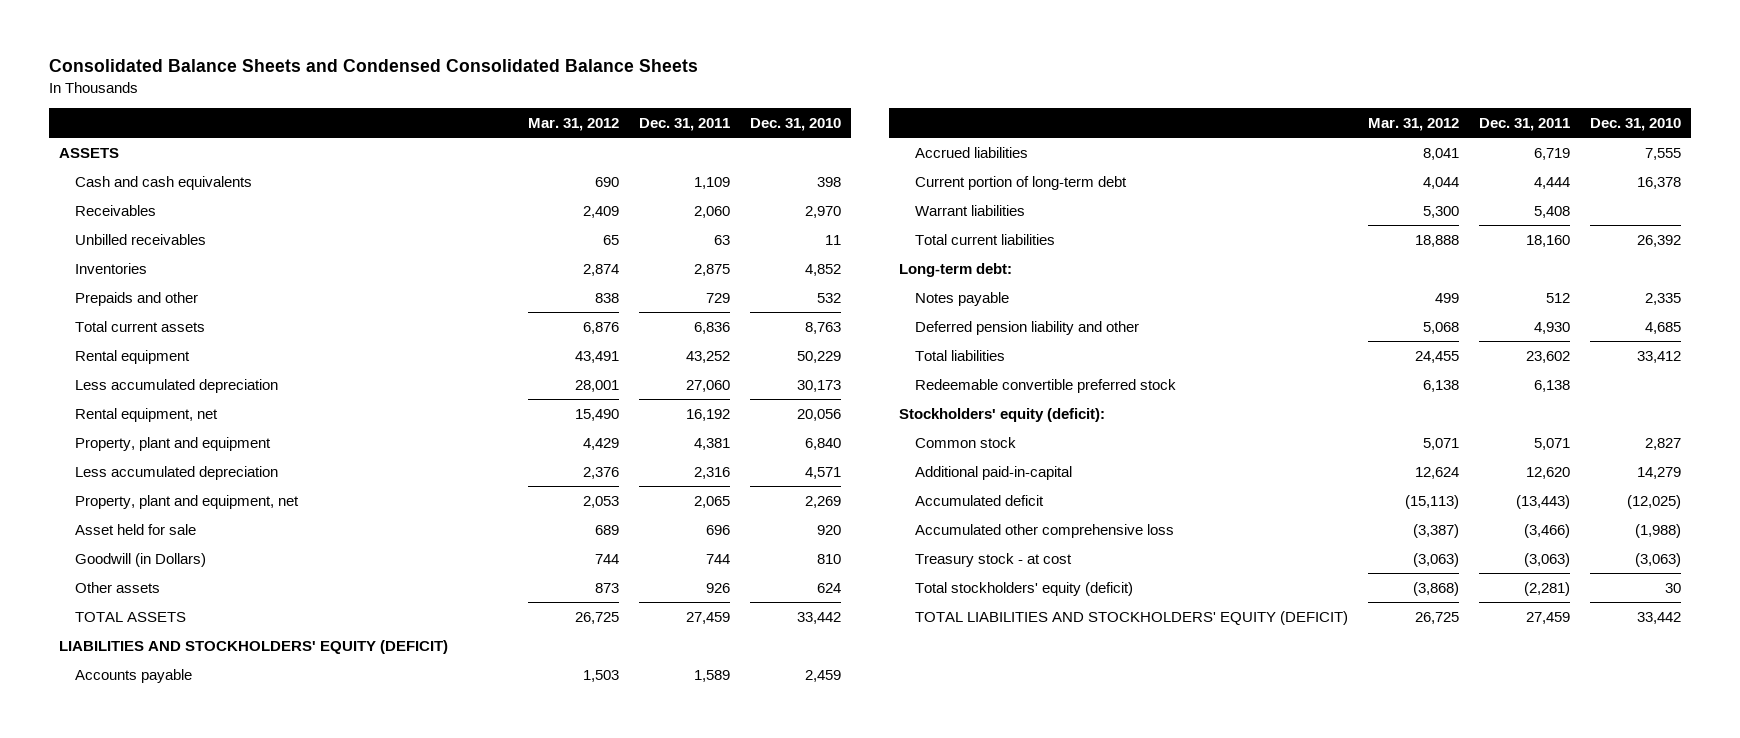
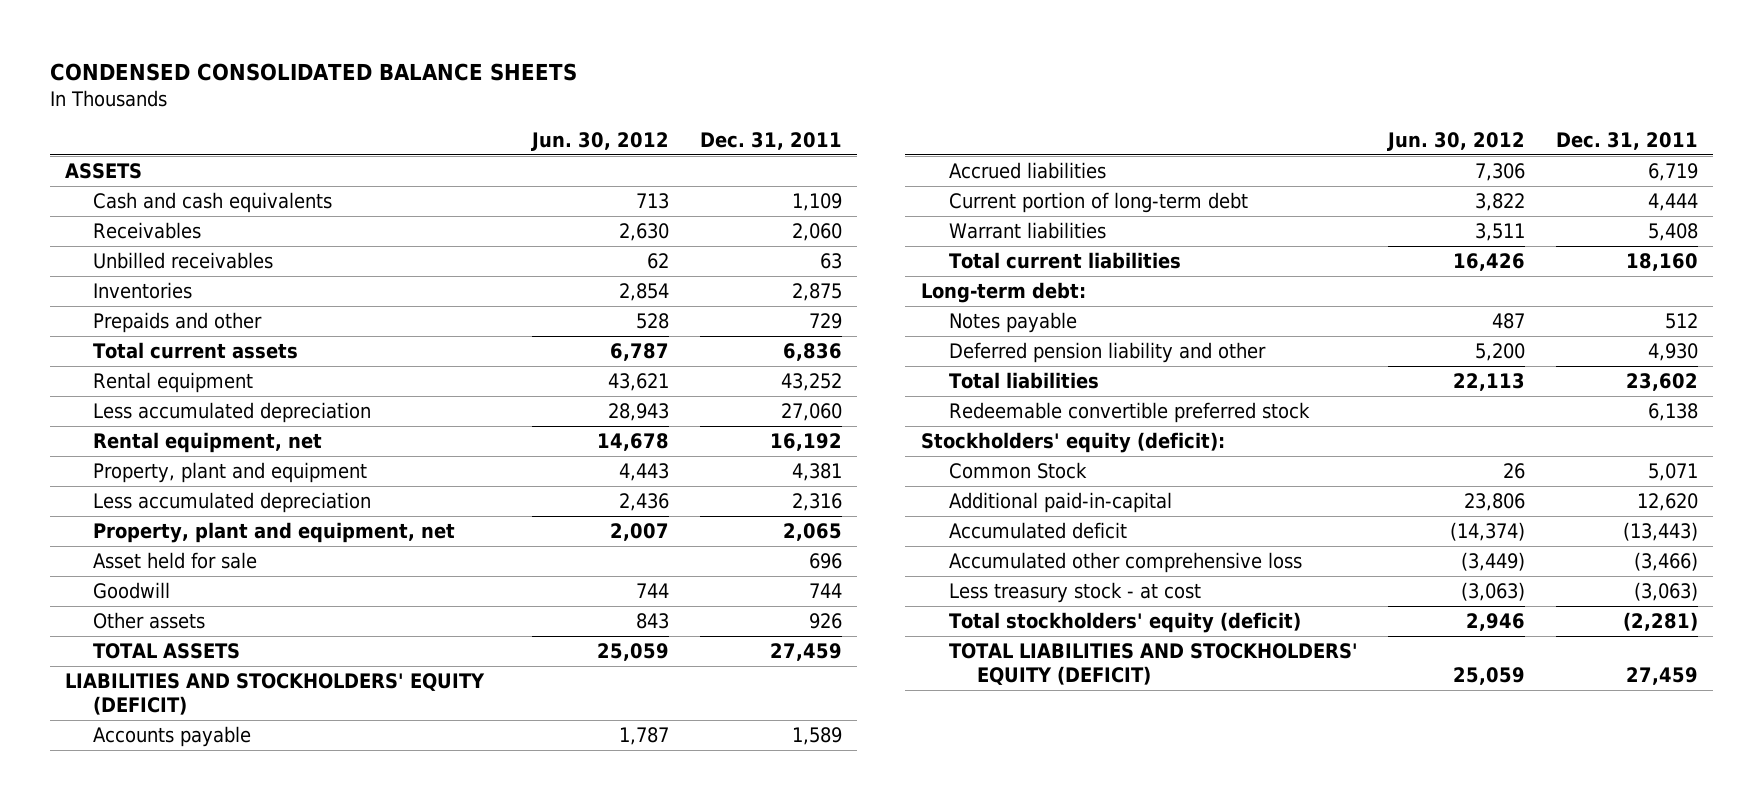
[48,59,698,73] Consolidated Balance Sheets and Condensed Consolidated Balance Sheets -> [49,62,577,81] CONDENSED CONSOLIDATED BALANCE SHEETS
[527,117,619,131] Mar. 31, 2012 -> none
[750,117,842,131] Dec. 31, 2010 -> none
none -> [531,131,670,151] Jun. 30, 2012
[74,552,206,567] Goodwill (in Dollars) -> [92,581,170,599] Goodwill
[914,436,1016,448] Common stock -> [948,461,1087,479] Common Stock
[914,552,1072,567] Treasury stock - at cost -> [948,581,1201,603] Less treasury stock - at cost

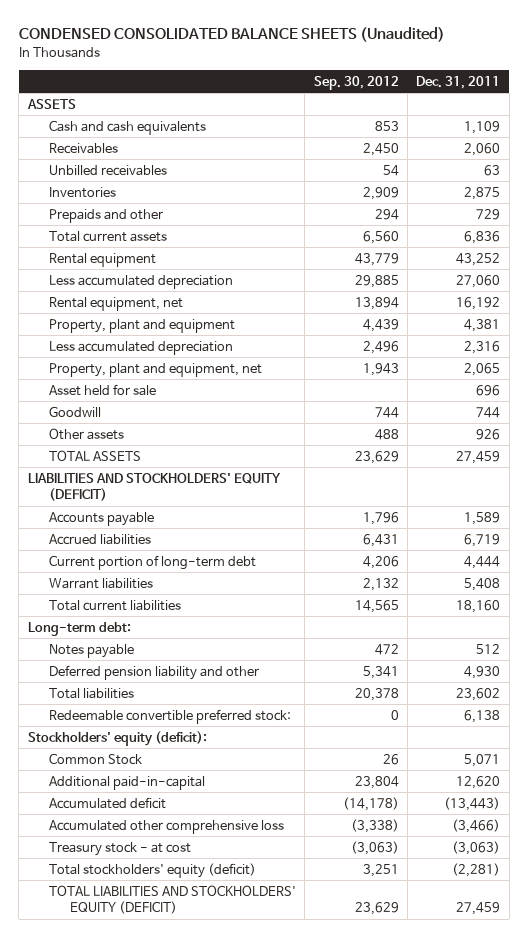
[49,62,577,81] CONDENSED CONSOLIDATED BALANCE SHEETS -> [18,27,445,43] CONDENSED CONSOLIDATED BALANCE SHEETS (Unaudited)
[531,131,670,151] Jun. 30, 2012 -> none
none -> [313,76,399,91] Sep. 30, 2012
[948,401,1310,423] Redeemable convertible preferred stock -> [48,708,291,724] Redeemable convertible preferred stock:
[948,581,1201,603] Less treasury stock - at cost -> [48,841,191,856] Treasury stock - at cost

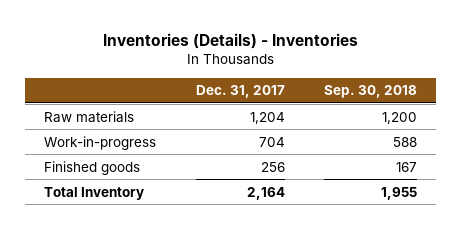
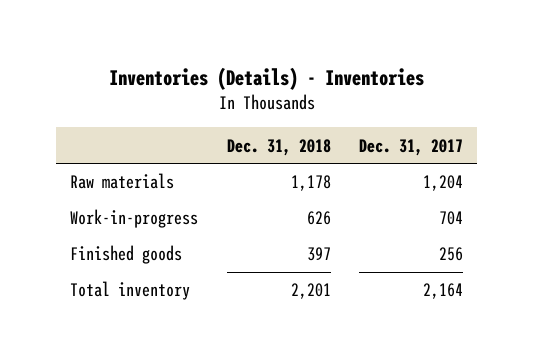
[323,85,417,99] Sep. 30, 2018 -> none
none -> [226,138,331,156] Dec. 31, 2018
[44,186,145,200] Total Inventory -> [70,281,191,301] Total inventory

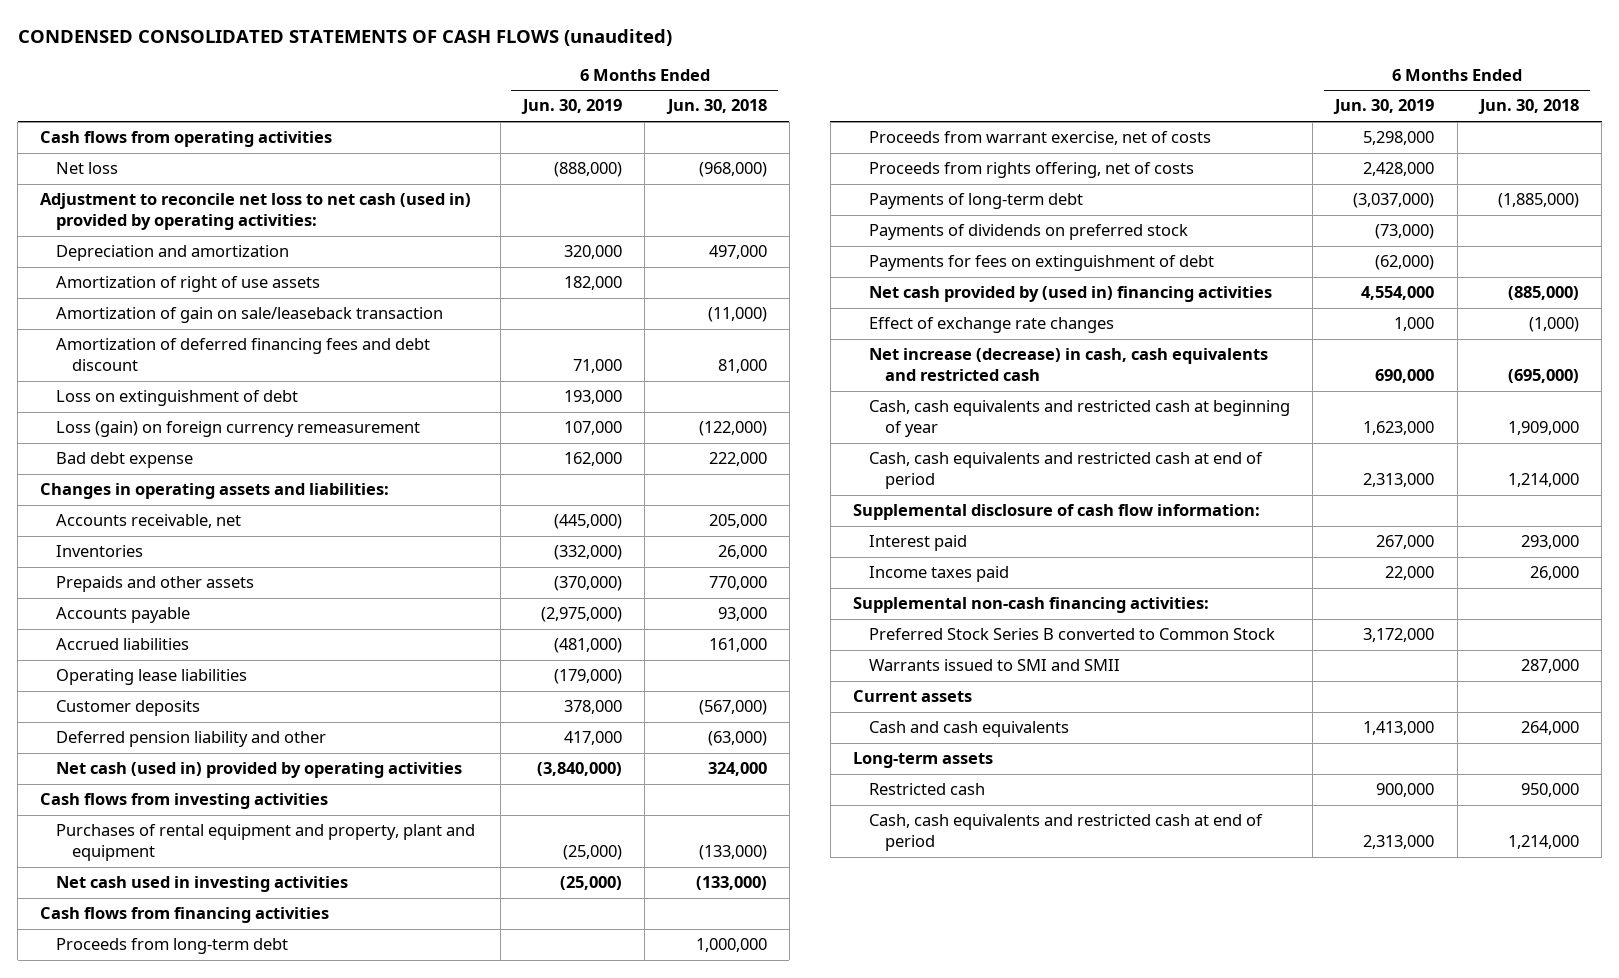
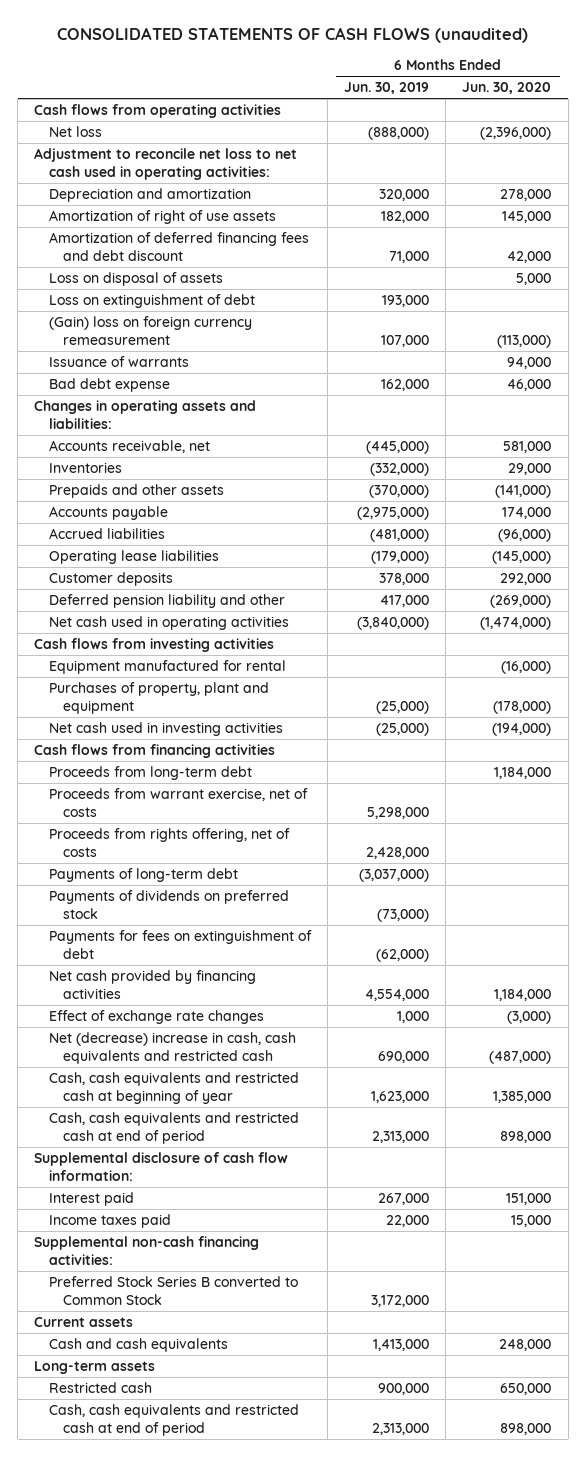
[17,28,672,46] CONDENSED CONSOLIDATED STATEMENTS OF CASH FLOWS (unaudited) -> [56,26,528,43] CONSOLIDATED STATEMENTS OF CASH FLOWS (unaudited)
[665,99,767,115] Jun. 30, 2018 -> none
none -> [462,82,552,95] Jun. 30, 2020
[40,193,472,231] Adjustment to reconcile net loss to net cash (used in) provided by operating activities: -> [34,148,298,181] Adjustment to reconcile net loss to net cash used in operating activities:
[56,307,444,324] Amortization of gain on sale/leaseback transaction -> none
none -> [48,272,223,287] Loss on disposal of assets
[56,421,421,438] Loss (gain) on foreign currency remeasurement -> [48,316,252,346] (Gain) loss on foreign currency remeasurement
none -> [48,356,189,368] Issuance of warrants
[56,762,463,779] Net cash (used in) provided by operating activities -> [48,616,289,631] Net cash used in operating activities
none -> [48,660,286,675] Equipment manufactured for rental
[56,824,476,862] Purchases of rental equipment and property, plant and equipment -> [48,682,269,715] Purchases of property, plant and equipment
[868,286,1272,303] Net cash provided by (used in) financing activities -> [48,970,256,1000] Net cash provided by financing activities
[868,348,1268,382] Net increase (decrease) in cash, cash equivalents and restricted cash -> [48,1032,296,1065] Net (decrease) increase in cash, cash equivalents and restricted cash
[868,659,1120,672] Warrants issued to SMI and SMII -> none

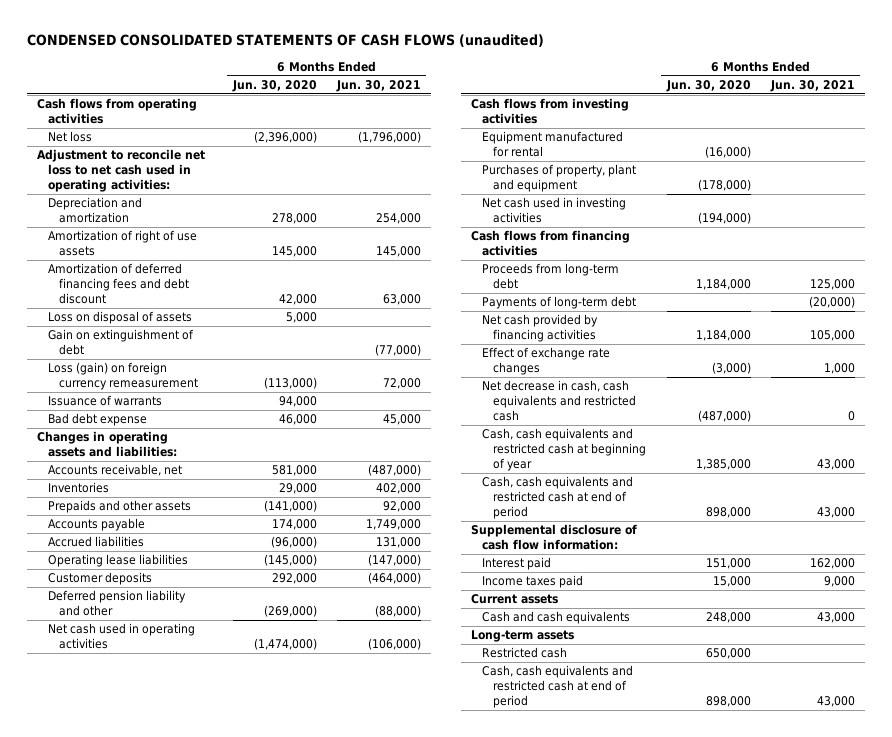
[56,26,528,43] CONSOLIDATED STATEMENTS OF CASH FLOWS (unaudited) -> [26,34,544,48] CONDENSED CONSOLIDATED STATEMENTS OF CASH FLOWS (unaudited)
[344,82,430,95] Jun. 30, 2019 -> none
none -> [335,79,421,92] Jun. 30, 2021
[48,294,255,309] Loss on extinguishment of debt -> [48,329,195,356] Gain on extinguishment of debt
[48,316,252,346] (Gain) loss on foreign currency remeasurement -> [48,362,199,391] Loss (gain) on foreign currency remeasurement
[48,788,308,818] Proceeds from warrant exercise, net of costs -> none
[48,828,290,858] Proceeds from rights offering, net of costs -> none
[48,890,289,920] Payments of dividends on preferred stock -> none
[48,930,312,960] Payments for fees on extinguishment of debt -> none
[48,1032,296,1065] Net (decrease) increase in cash, cash equivalents and restricted cash -> [482,380,637,422] Net decrease in cash, cash equivalents and restricted cash
[34,1236,260,1266] Supplemental non-cash financing activities: -> none
[48,1276,298,1306] Preferred Stock Series B converted to Common Stock -> none

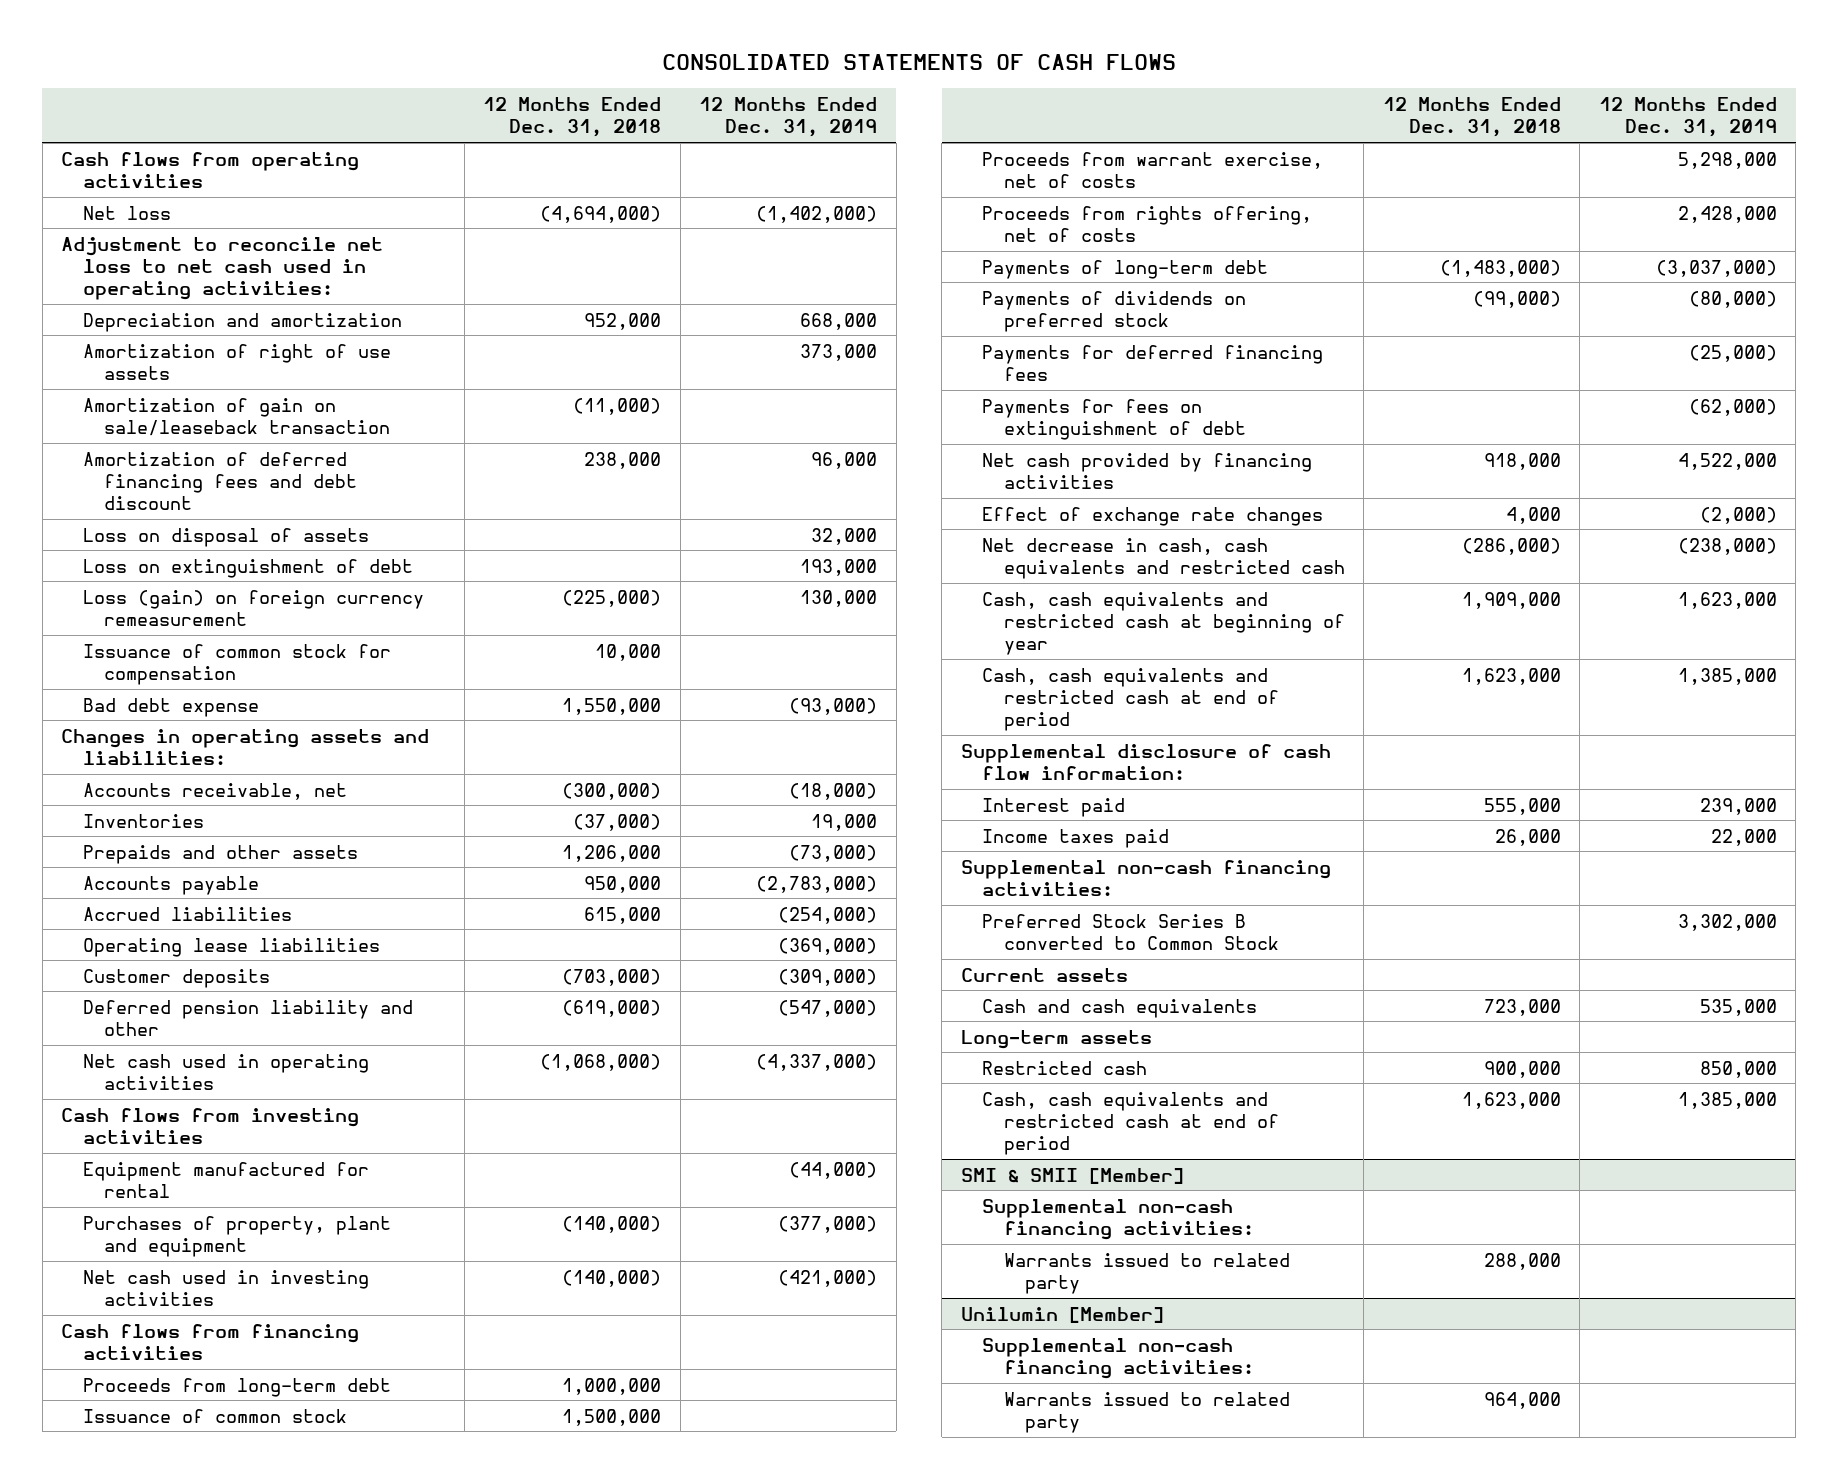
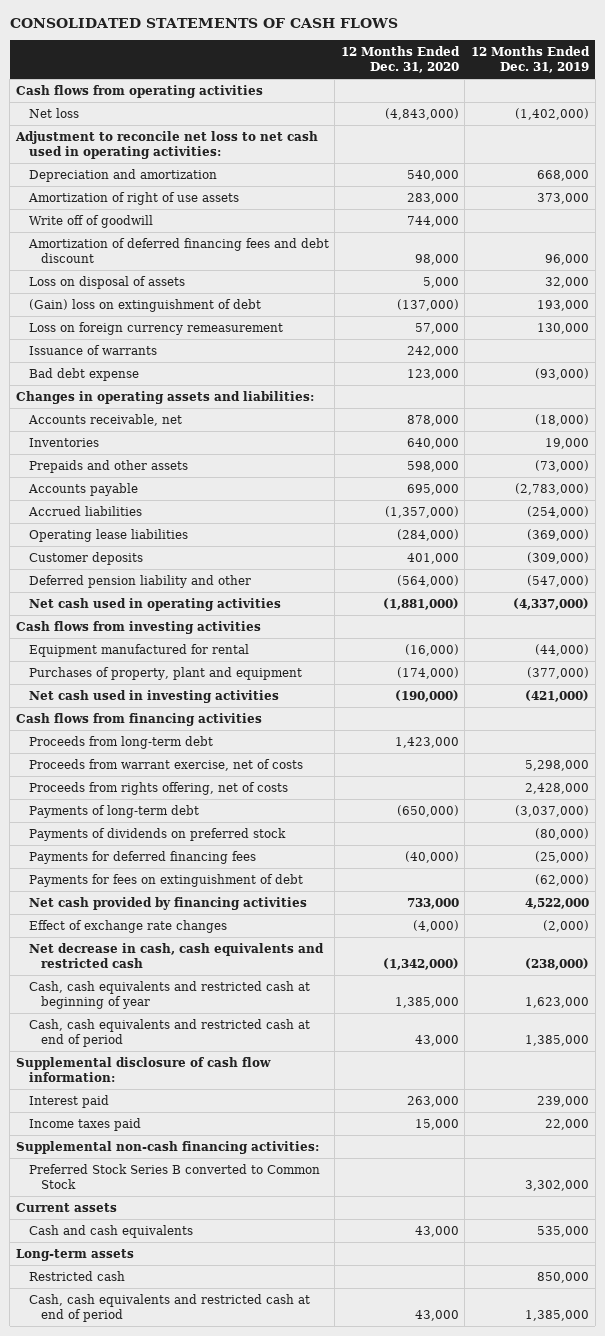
[483,97,662,138] 12 Months Ended Dec. 31, 2018 -> none
none -> [340,46,460,74] 12 Months Ended Dec. 31, 2020
[82,397,391,436] Amortization of gain on sale/leaseback transaction -> none
none -> [28,214,153,228] Write off of goodwill
[82,558,413,578] Loss on extinguishment of debt -> [28,298,261,312] (Gain) loss on extinguishment of debt
[82,589,424,626] Loss (gain) on foreign currency remeasurement -> [28,321,283,335] Loss on foreign currency remeasurement
[82,643,391,685] Issuance of common stock for compensation -> [28,344,157,355] Issuance of warrants
[82,1408,347,1423] Issuance of common stock -> none
[960,1167,1184,1184] SMI & SMII [Member] -> none
[982,1198,1254,1240] Supplemental non-cash financing activities: -> none
[1003,1252,1290,1294] Warrants issued to related party -> none
[960,1306,1164,1323] Unilumin [Member] -> none
[982,1337,1254,1379] Supplemental non-cash financing activities: -> none
[1003,1391,1290,1433] Warrants issued to related party -> none

